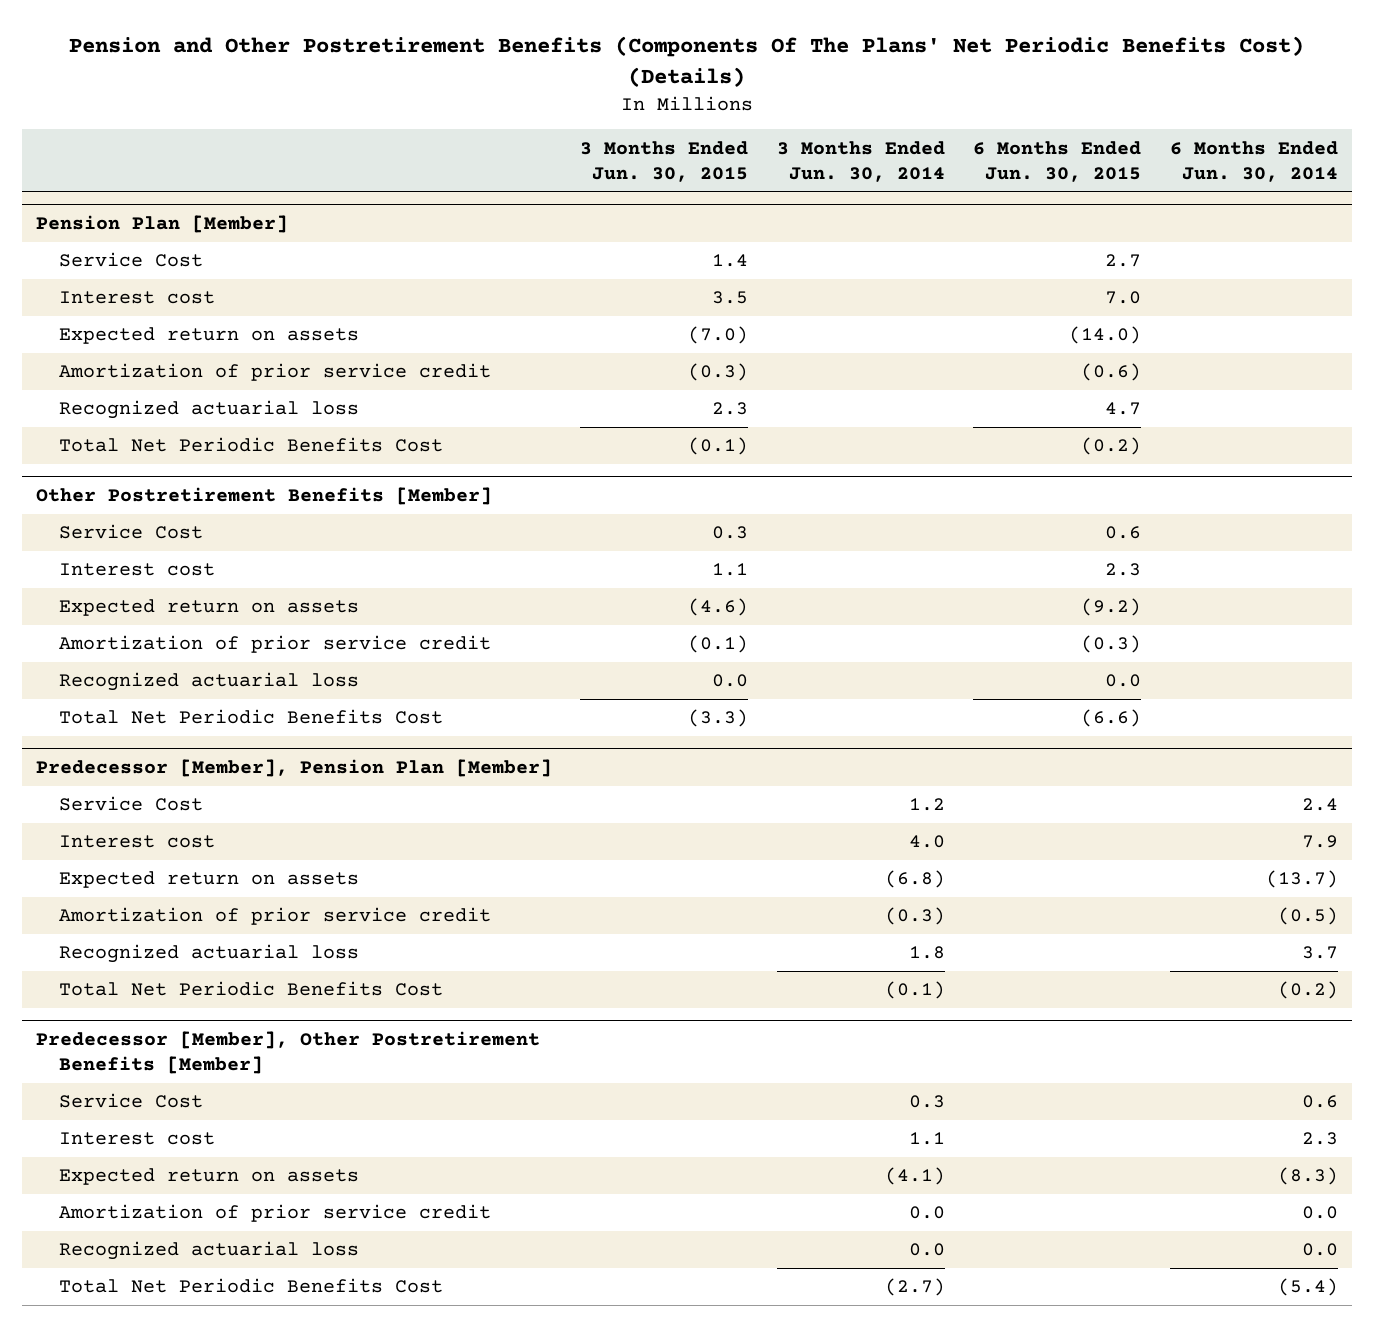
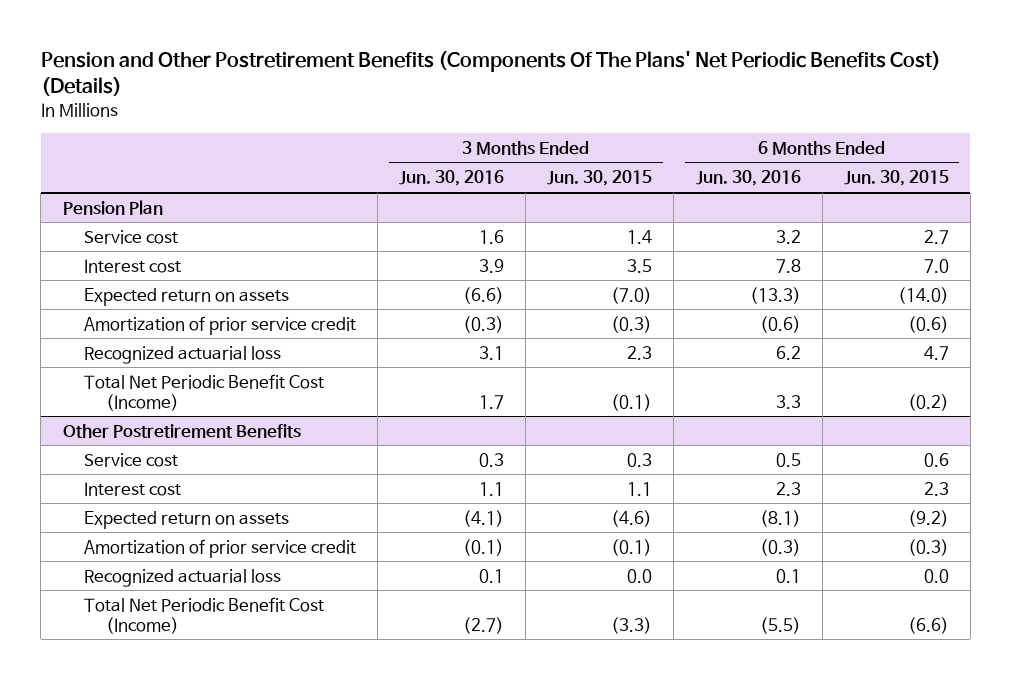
[776,140,945,182] 3 Months Ended Jun. 30, 2014 -> none
[1169,140,1338,182] 6 Months Ended Jun. 30, 2014 -> none
none -> [399,170,505,187] Jun. 30, 2016
none -> [695,170,801,187] Jun. 30, 2016
[35,214,288,233] Pension Plan [Member] -> [62,199,163,215] Pension Plan
[59,252,204,268] Service Cost -> [84,229,179,244] Service cost
[59,437,444,453] Total Net Periodic Benefits Cost -> [84,373,325,411] Total Net Periodic Benefit Cost (Income)
[35,486,492,505] Other Postretirement Benefits [Member] -> [62,423,301,438] Other Postretirement Benefits
[59,524,204,540] Service Cost -> [84,452,179,467] Service cost
[35,758,552,777] Predecessor [Member], Pension Plan [Member] -> none
[59,796,204,812] Service Cost -> none
[59,835,216,849] Interest cost -> none
[59,871,360,889] Expected return on assets -> none
[59,907,492,926] Amortization of prior service credit -> none
[59,944,360,964] Recognized actuarial loss -> none
[59,981,444,997] Total Net Periodic Benefits Cost -> none
[35,1030,540,1074] Predecessor [Member], Other Postretirement Benefits [Member] -> none
[59,1093,204,1109] Service Cost -> none
[59,1132,216,1146] Interest cost -> none
[59,1168,360,1186] Expected return on assets -> none
[59,1204,492,1223] Amortization of prior service credit -> none
[59,1241,360,1261] Recognized actuarial loss -> none
[59,1278,444,1294] Total Net Periodic Benefits Cost -> none
[59,709,444,725] Total Net Periodic Benefits Cost -> [84,596,325,634] Total Net Periodic Benefit Cost (Income)

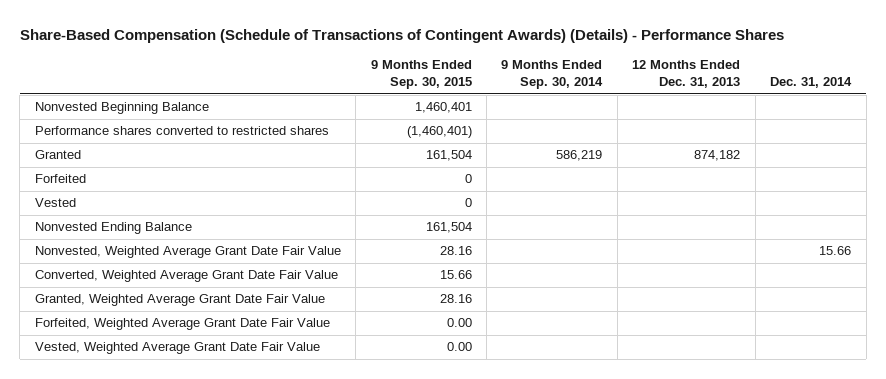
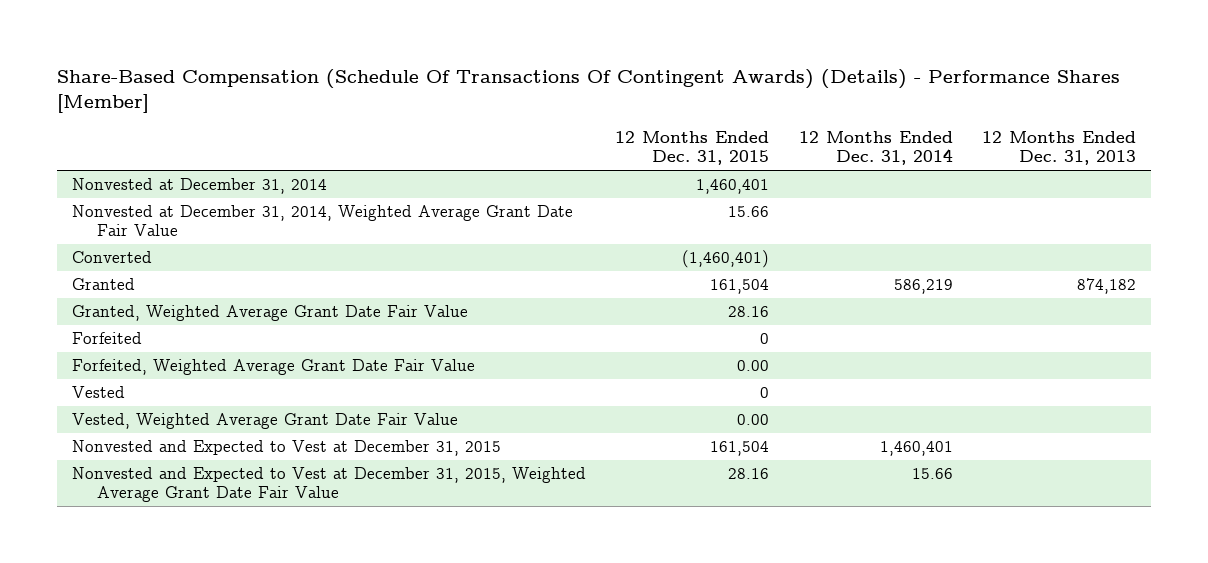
[19,29,784,44] Share-Based Compensation (Schedule of Transactions of Contingent Awards) (Details) - Performance Shares -> [57,68,1121,113] Share-Based Compensation (Schedule Of Transactions Of Contingent Awards) (Details) - Performance Shares [Member]
[370,60,472,90] 9 Months Ended Sep. 30, 2015 -> none
[501,60,604,90] 9 Months Ended Sep. 30, 2014 -> none
[770,77,853,89] Dec. 31, 2014 -> none
none -> [615,131,770,166] 12 Months Ended Dec. 31, 2015
none -> [798,131,953,166] 12 Months Ended Dec. 31, 2014
[34,102,209,115] Nonvested Beginning Balance -> [71,178,327,195] Nonvested at December 31, 2014
none -> [71,205,573,237] Nonvested at December 31, 2014, Weighted Average Grant Date Fair Value
[34,126,329,136] Performance shares converted to restricted shares -> [71,251,152,264] Converted
[34,222,192,235] Nonvested Ending Balance -> none
[34,246,341,259] Nonvested, Weighted Average Grant Date Fair Value -> none
[34,270,338,283] Converted, Weighted Average Grant Date Fair Value -> none
[34,174,86,184] Forfeited -> [71,332,142,345] Forfeited
[34,198,76,208] Vested -> [71,386,125,399] Vested
none -> [71,440,501,457] Nonvested and Expected to Vest at December 31, 2015
none -> [71,467,586,503] Nonvested and Expected to Vest at December 31, 2015, Weighted Average Grant Date Fair Value

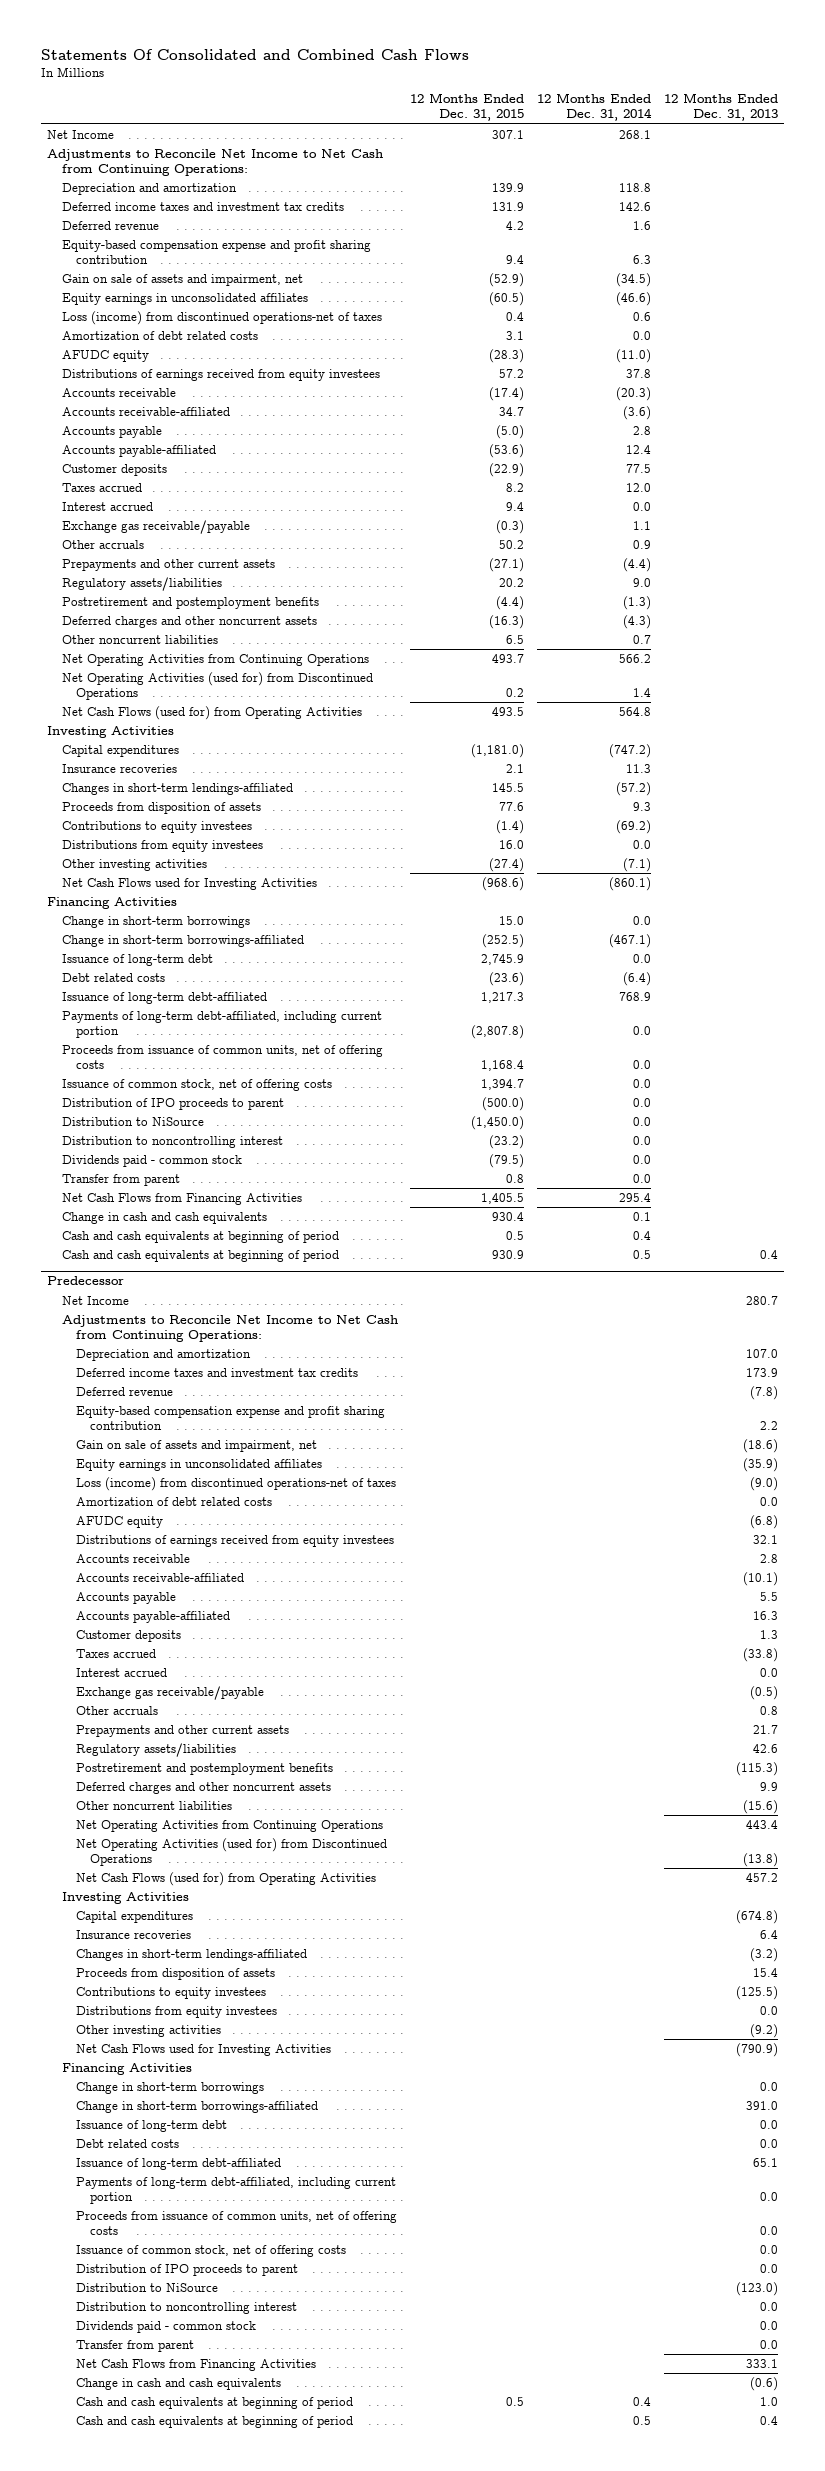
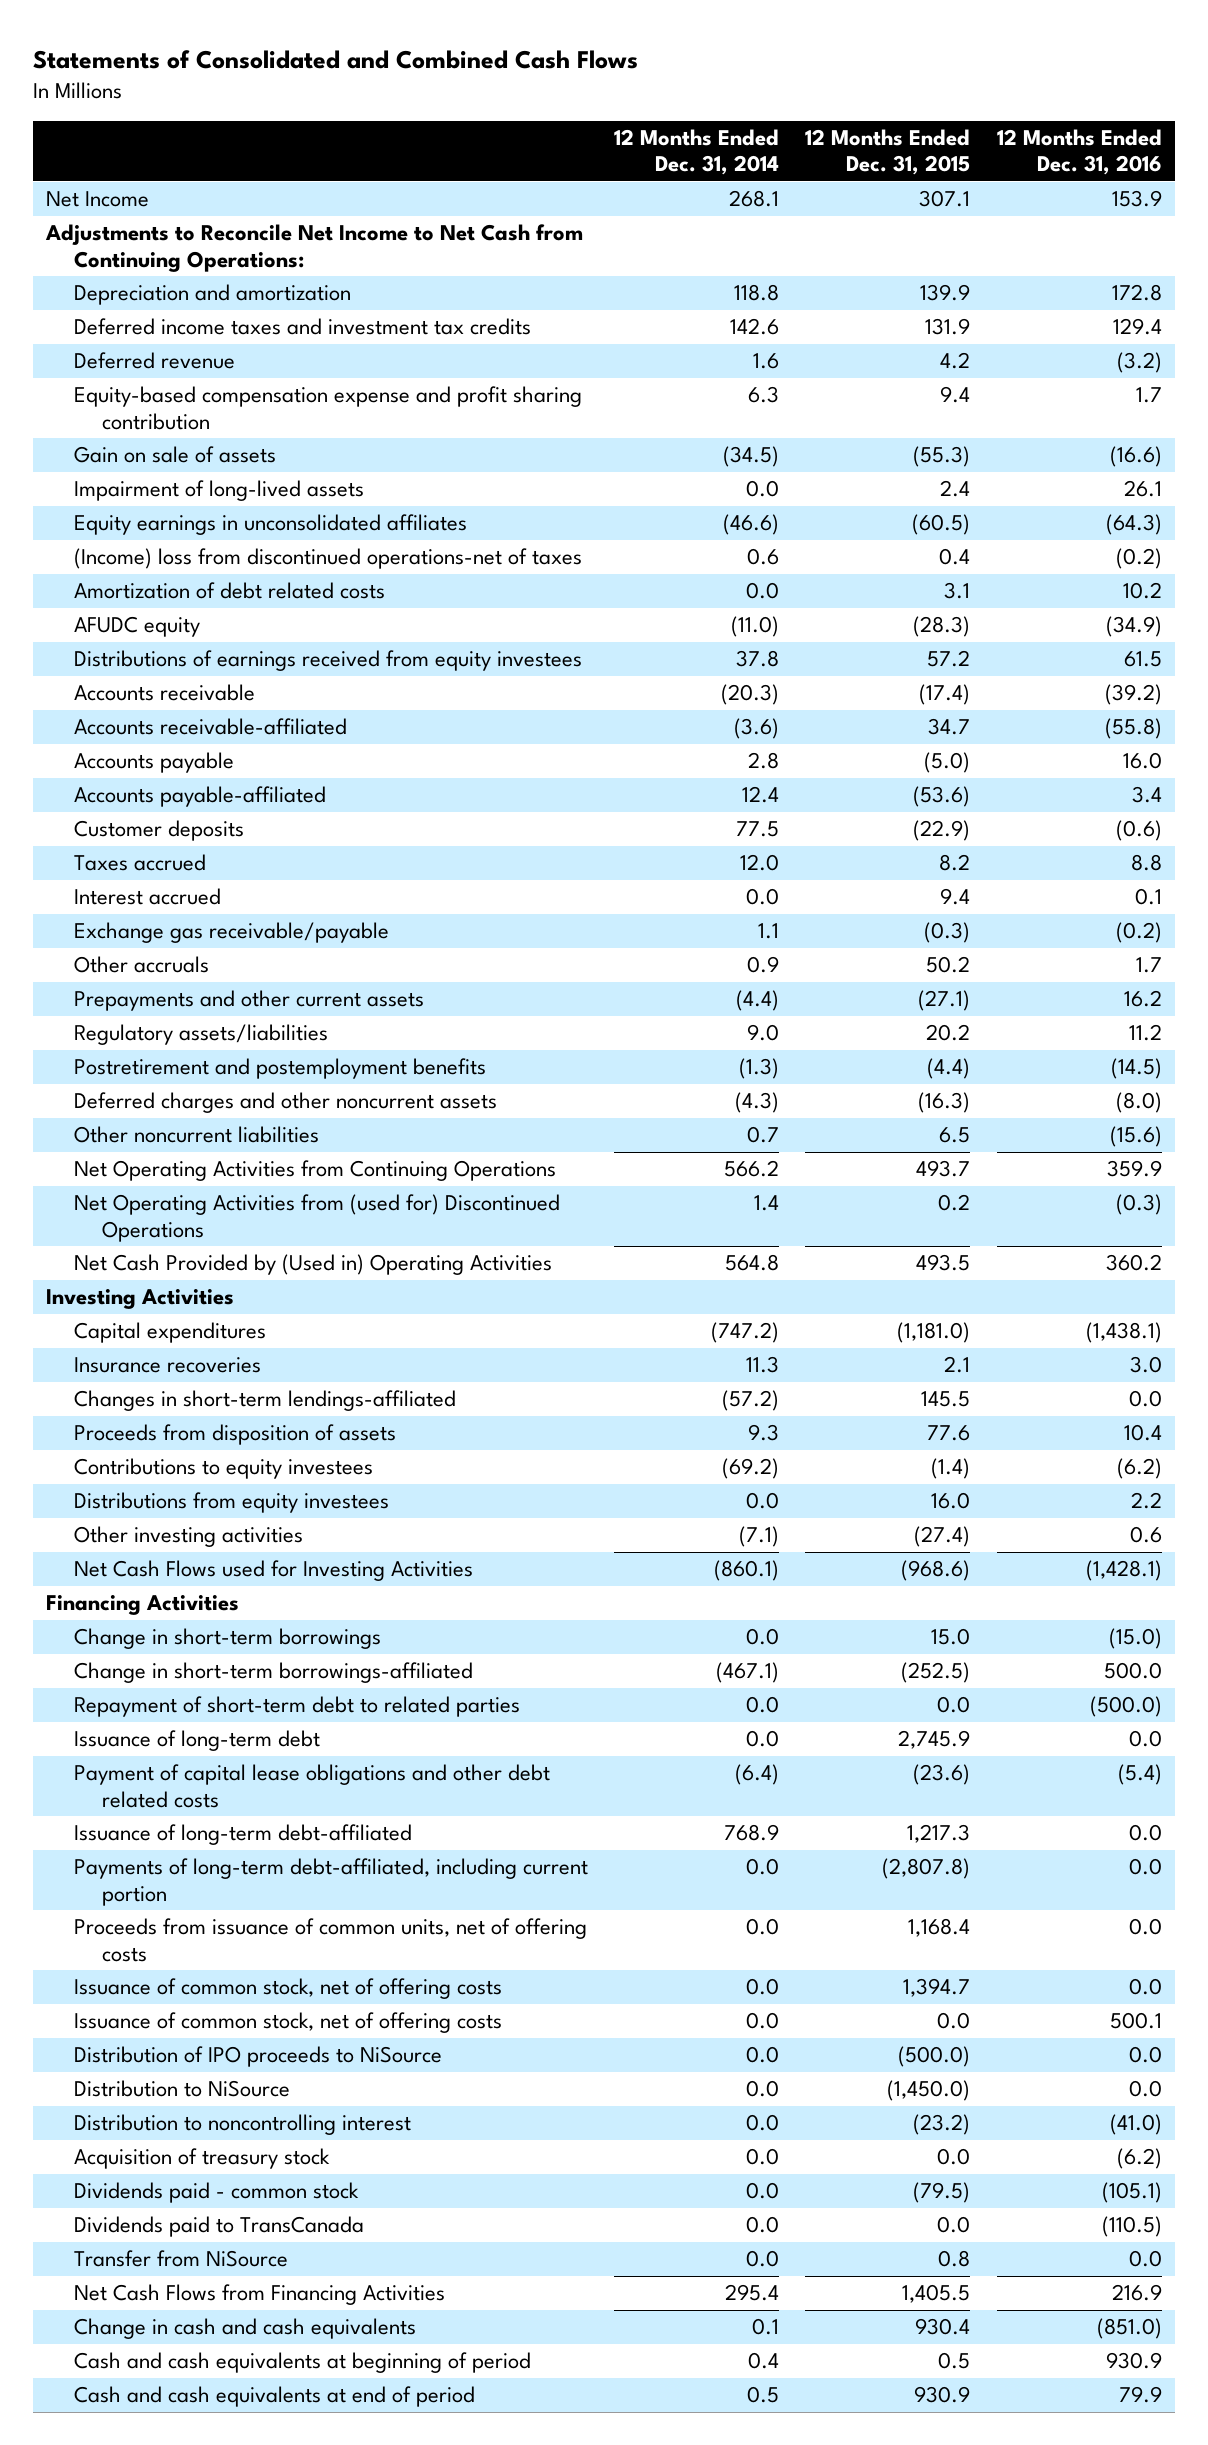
[40,49,469,61] Statements Of Consolidated and Combined Cash Flows -> [33,50,639,70] Statements of Consolidated and Combined Cash Flows
[663,93,778,122] 12 Months Ended Dec. 31, 2013 -> none
none -> [996,129,1162,176] 12 Months Ended Dec. 31, 2016
[61,273,303,286] Gain on sale of assets and impairment, net -> [74,446,277,464] Gain on sale of assets
[489,272,525,287] (52.9) -> [913,446,971,468] (55.3)
none -> [74,480,365,502] Impairment of long-lived assets
[61,310,382,325] Loss (income) from discontinued operations-net of taxes -> [74,548,583,570] (Income) loss from discontinued operations-net of taxes
[61,671,373,700] Net Operating Activities (used for) from Discontinued Operations -> [74,1194,561,1242] Net Operating Activities from (used for) Discontinued Operations
[61,705,362,720] Net Cash Flows (used for) from Operating Activities -> [74,1254,553,1276] Net Cash Provided by (Used in) Operating Activities
none -> [74,1696,521,1718] Repayment of short-term debt to related parties
[61,972,165,982] Debt related costs -> [74,1764,551,1808] Payment of capital lease obligations and other debt related costs
none -> [74,2012,503,2034] Issuance of common stock, net of offering costs
[61,1097,284,1110] Distribution of IPO proceeds to parent -> [74,2046,443,2068] Distribution of IPO proceeds to NiSource
none -> [74,2148,331,2170] Acquisition of treasury stock
none -> [74,2216,365,2238] Dividends paid to TransCanada
[61,1173,180,1186] Transfer from parent -> [74,2250,289,2268] Transfer from NiSource
[47,1276,125,1286] Predecessor -> none
[61,1295,129,1305] Net Income -> none
[61,1314,398,1342] Adjustments to Reconcile Net Income to Net Cash from Continuing Operations: -> none
[75,1348,251,1361] Depreciation and amortization -> none
[75,1367,358,1377] Deferred income taxes and investment tax credits -> none
[75,1386,173,1396] Deferred revenue -> none
[75,1405,385,1430] Equity-based compensation expense and profit sharing contribution -> none
[75,1439,317,1452] Gain on sale of assets and impairment, net -> none
[75,1458,322,1471] Equity earnings in unconsolidated affiliates -> none
[75,1476,396,1491] Loss (income) from discontinued operations-net of taxes -> none
[75,1496,272,1506] Amortization of debt related costs -> none
[75,1515,163,1528] AFUDC equity -> none
[75,1534,394,1547] Distributions of earnings received from equity investees -> none
[75,1553,190,1563] Accounts receivable -> none
[75,1572,244,1582] Accounts receivable-affiliated -> none
[75,1591,176,1604] Accounts payable -> none
[75,1610,230,1623] Accounts payable-affiliated -> none
[75,1629,181,1642] Customer deposits -> none
[75,1648,156,1658] Taxes accrued -> none
[75,1667,167,1677] Interest accrued -> none
[75,1685,264,1700] Exchange gas receivable/payable -> none
[75,1705,158,1715] Other accruals -> none
[75,1724,289,1737] Prepayments and other current assets -> none
[75,1742,236,1757] Regulatory assets/liabilities -> none
[75,1762,333,1775] Postretirement and postemployment benefits -> none
[75,1781,331,1794] Deferred charges and other noncurrent assets -> none
[75,1800,232,1810] Other noncurrent liabilities -> none
[75,1819,383,1832] Net Operating Activities from Continuing Operations -> none
[75,1837,387,1866] Net Operating Activities (used for) from Discontinued Operations -> none
[75,1871,376,1886] Net Cash Flows (used for) from Operating Activities -> none
[61,1891,189,1904] Investing Activities -> none
[75,1910,193,1923] Capital expenditures -> none
[75,1929,191,1939] Insurance recoveries -> none
[75,1948,307,1961] Changes in short-term lendings-affiliated -> none
[75,1967,275,1980] Proceeds from disposition of assets -> none
[75,1986,266,1999] Contributions to equity investees -> none
[75,2005,277,2018] Distributions from equity investees -> none
[75,2024,221,2037] Other investing activities -> none
[75,2043,331,2056] Net Cash Flows used for Investing Activities -> none
[61,2062,192,2075] Financing Activities -> none
[75,2081,264,2094] Change in short-term borrowings -> none
[75,2100,318,2113] Change in short-term borrowings-affiliated -> none
[75,2119,227,2132] Issuance of long-term debt -> none
[75,2138,179,2148] Debt related costs -> none
[75,2157,281,2170] Issuance of long-term debt-affiliated -> none
[75,2176,396,2204] Payments of long-term debt-affiliated, including current portion -> none
[75,2210,397,2235] Proceeds from issuance of common units, net of offering costs -> none
[75,2244,346,2257] Issuance of common stock, net of offering costs -> none
[75,2263,298,2276] Distribution of IPO proceeds to parent -> none
[75,2282,218,2292] Distribution to NiSource -> none
[75,2301,297,2314] Distribution to noncontrolling interest -> none
[75,2320,256,2333] Dividends paid - common stock -> none
[75,2339,194,2352] Transfer from parent -> none
[75,2358,316,2371] Net Cash Flows from Financing Activities -> none
[75,2377,281,2390] Change in cash and cash equivalents -> none
[75,2396,353,2409] Cash and cash equivalents at beginning of period -> none
[75,2415,353,2428] Cash and cash equivalents at beginning of period -> none
[61,1249,339,1262] Cash and cash equivalents at beginning of period -> [74,2386,476,2408] Cash and cash equivalents at end of period

